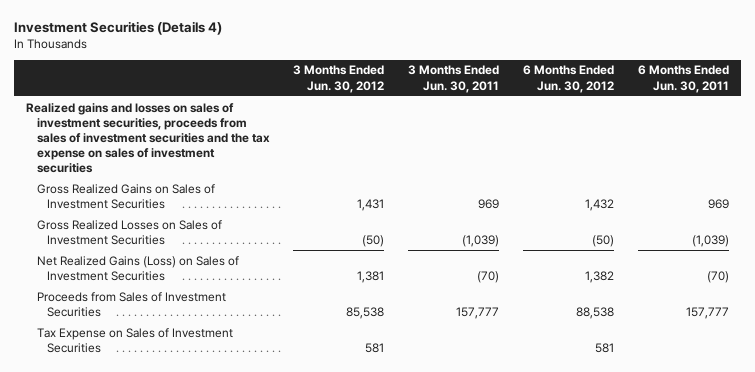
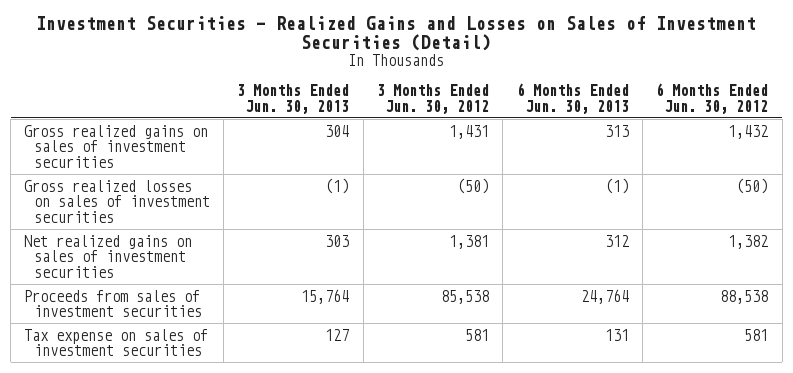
[13,21,222,36] Investment Securities (Details 4) -> [36,15,757,52] Investment Securities - Realized Gains and Losses on Sales of Investment Securities (Detail)
[408,65,500,93] 3 Months Ended Jun. 30, 2011 -> none
[637,65,729,93] 6 Months Ended Jun. 30, 2011 -> none
none -> [237,83,350,114] 3 Months Ended Jun. 30, 2013
none -> [516,82,629,114] 6 Months Ended Jun. 30, 2013
[25,102,270,174] Realized gains and losses on sales of investment securities, proceeds from sales of investment securities and the tax expense on sales of investment securities -> none
[36,183,215,209] Gross Realized Gains on Sales of Investment Securities -> [24,124,209,168] Gross realized gains on sales of investment securities
[36,219,222,245] Gross Realized Losses on Sales of Investment Securities -> [24,179,210,223] Gross realized losses on sales of investment securities
[36,255,239,281] Net Realized Gains (Loss) on Sales of Investment Securities -> [24,234,193,278] Net realized gains on sales of investment securities
[36,291,226,317] Proceeds from Sales of Investment Securities -> [24,289,202,318] Proceeds from sales of investment securities
[36,327,233,353] Tax Expense on Sales of Investment Securities -> [24,328,209,357] Tax expense on sales of investment securities

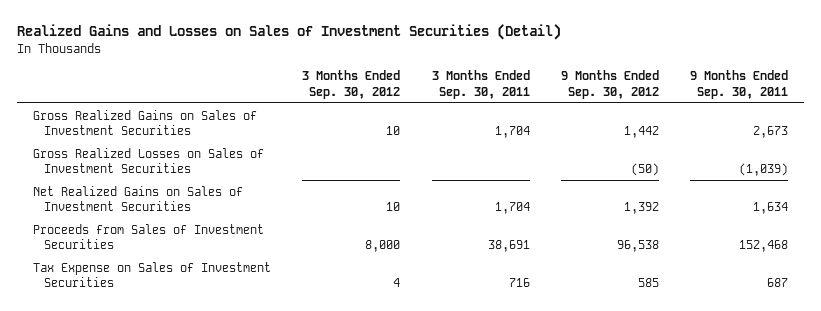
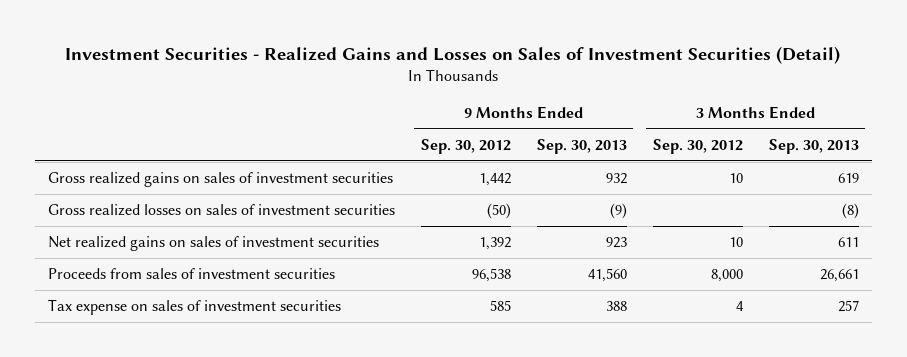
[16,24,561,41] Realized Gains and Losses on Sales of Investment Securities (Detail) -> [65,45,841,64] Investment Securities - Realized Gains and Losses on Sales of Investment Securities (Detail)
[431,70,530,99] 3 Months Ended Sep. 30, 2011 -> none
[690,70,789,99] 9 Months Ended Sep. 30, 2011 -> none
none -> [536,139,627,155] Sep. 30, 2013
none -> [768,139,859,155] Sep. 30, 2013
[32,109,257,136] Gross Realized Gains on Sales of Investment Securities -> [47,172,393,188] Gross realized gains on sales of investment securities
[32,147,264,174] Gross Realized Losses on Sales of Investment Securities -> [47,204,395,217] Gross realized losses on sales of investment securities
[32,185,243,212] Net Realized Gains on Sales of Investment Securities -> [47,236,379,252] Net realized gains on sales of investment securities
[32,223,264,250] Proceeds from Sales of Investment Securities -> [47,268,335,280] Proceeds from sales of investment securities
[32,261,271,288] Tax Expense on Sales of Investment Securities -> [47,299,341,316] Tax expense on sales of investment securities

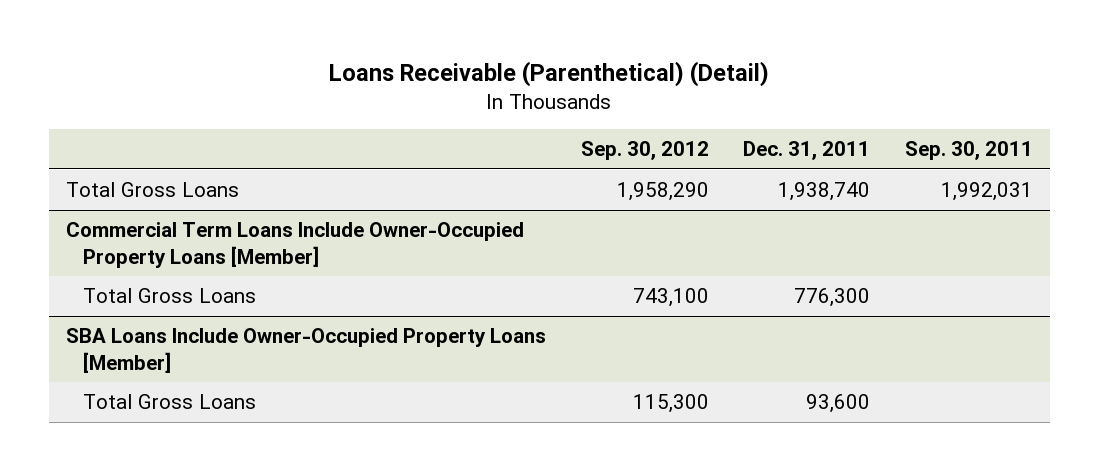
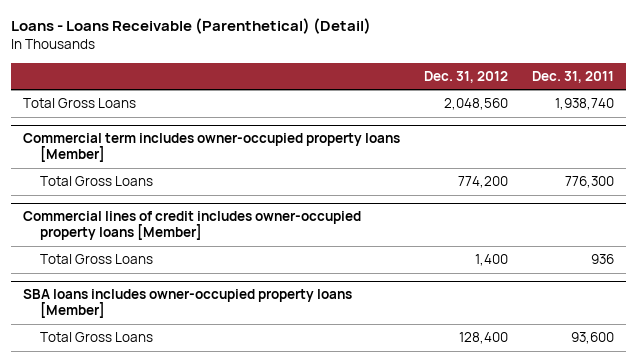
[329,60,770,87] Loans Receivable (Parenthetical) (Detail) -> [10,18,371,35] Loans - Loans Receivable (Parenthetical) (Detail)
[580,141,709,161] Sep. 30, 2012 -> none
[904,141,1033,161] Sep. 30, 2011 -> none
none -> [423,70,508,83] Dec. 31, 2012
[66,222,525,268] Commercial Term Loans Include Owner-Occupied Property Loans [Member] -> [22,133,400,163] Commercial term includes owner-occupied property loans [Member]
none -> [22,211,361,241] Commercial lines of credit includes owner-occupied property loans [Member]
none -> [39,254,153,265] Total Gross Loans
[66,328,547,373] SBA Loans Include Owner-Occupied Property Loans [Member] -> [22,289,352,319] SBA loans includes owner-occupied property loans [Member]

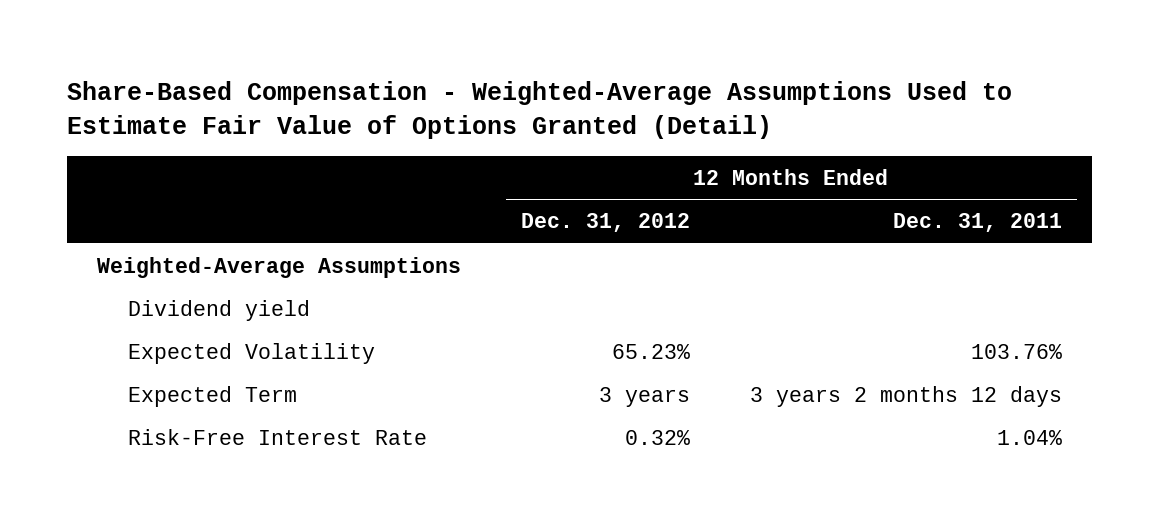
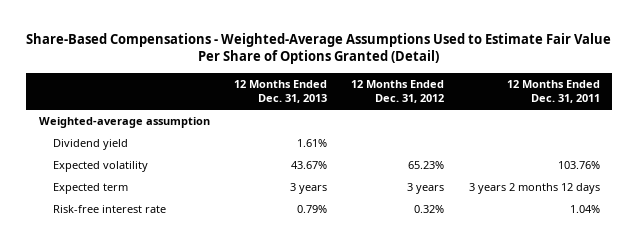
[66,81,1012,140] Share-Based Compensation - Weighted-Average Assumptions Used to Estimate Fair Value of Options Granted (Detail) -> [26,32,612,65] Share-Based Compensations - Weighted-Average Assumptions Used to Estimate Fair Value Per Share of Options Granted (Detail)
none -> [233,79,327,104] 12 Months Ended Dec. 31, 2013
[96,256,461,278] Weighted-Average Assumptions -> [38,117,210,129] Weighted-average assumption
[128,342,376,364] Expected Volatility -> [52,161,148,173] Expected volatility
[128,385,298,407] Expected Term -> [52,183,128,195] Expected term
[128,428,428,445] Risk-Free Interest Rate -> [52,205,166,214] Risk-free interest rate

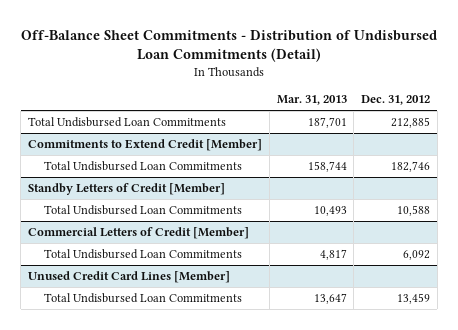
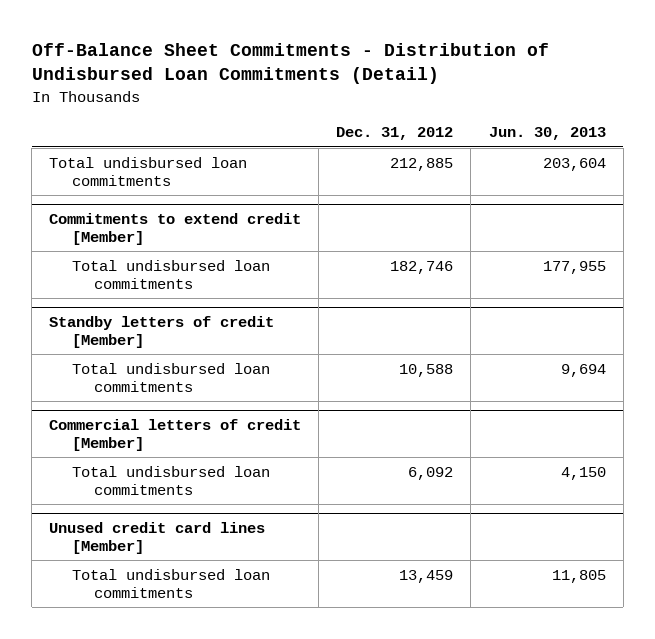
[276,95,347,106] Mar. 31, 2013 -> none
none -> [488,126,606,140] Jun. 30, 2013
[28,116,227,127] Total Undisbursed Loan Commitments -> [49,156,248,186] Total undisbursed loan commitments
[28,138,263,151] Commitments to Extend Credit [Member] -> [49,212,302,245] Commitments to extend credit [Member]
[44,160,243,171] Total Undisbursed Loan Commitments -> [71,259,270,289] Total undisbursed loan commitments
[28,182,226,195] Standby Letters of Credit [Member] -> [49,315,275,348] Standby letters of credit [Member]
[44,204,243,215] Total Undisbursed Loan Commitments -> [71,362,270,392] Total undisbursed loan commitments
[28,226,250,239] Commercial Letters of Credit [Member] -> [49,418,302,451] Commercial letters of credit [Member]
[44,248,243,259] Total Undisbursed Loan Commitments -> [71,465,270,495] Total undisbursed loan commitments
[28,270,231,283] Unused Credit Card Lines [Member] -> [49,521,266,554] Unused credit card lines [Member]
[44,292,243,303] Total Undisbursed Loan Commitments -> [71,568,270,598] Total undisbursed loan commitments

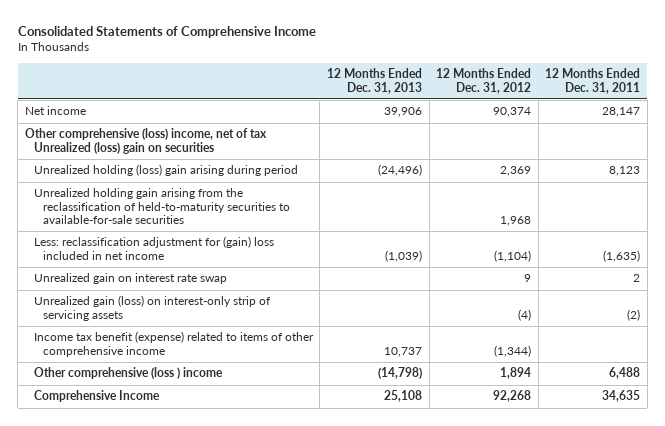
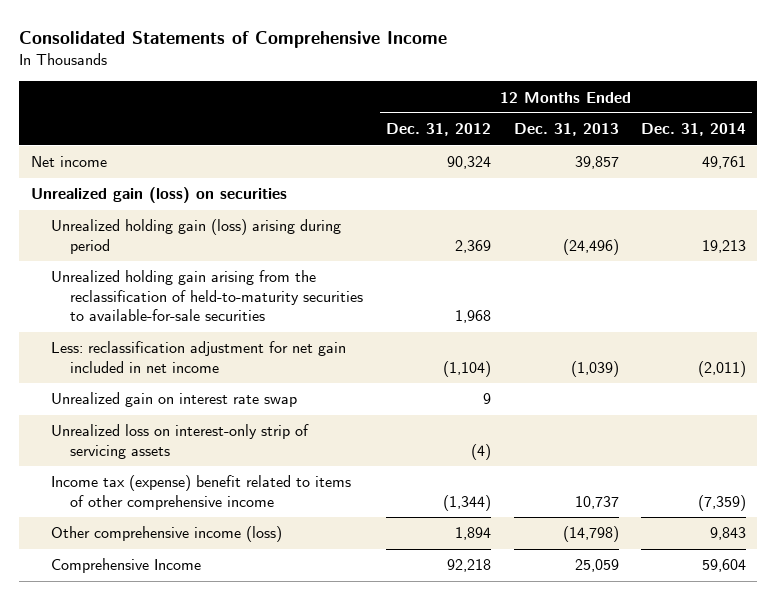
[545,68,641,94] 12 Months Ended Dec. 31, 2011 -> none
none -> [641,123,747,137] Dec. 31, 2014
[25,128,268,154] Other comprehensive (loss) income, net of tax Unrealized (loss) gain on securities -> none
[384,107,423,118] 39,906 -> [574,156,619,170] 39,857
[493,107,532,118] 90,374 -> [446,156,491,170] 90,324
none -> [30,187,287,204] Unrealized gain (loss) on securities
[33,164,298,177] Unrealized holding (loss) gain arising during period -> [50,219,341,254] Unrealized holding gain (loss) arising during period
[33,236,274,260] Less: reclassification adjustment for (gain) loss included in net income -> [50,341,346,373] Less: reclassification adjustment for net gain included in net income
[33,295,271,321] Unrealized gain (loss) on interest-only strip of servicing assets -> [50,424,309,459] Unrealized loss on interest-only strip of servicing assets
[33,331,314,357] Income tax benefit (expense) related to items of other comprehensive income -> [50,475,351,510] Income tax (expense) benefit related to items of other comprehensive income
[33,367,223,380] Other comprehensive (loss ) income -> [50,526,282,543] Other comprehensive income (loss)
[384,390,423,403] 25,108 -> [574,559,619,573] 25,059
[493,390,532,403] 92,268 -> [446,559,491,573] 92,218

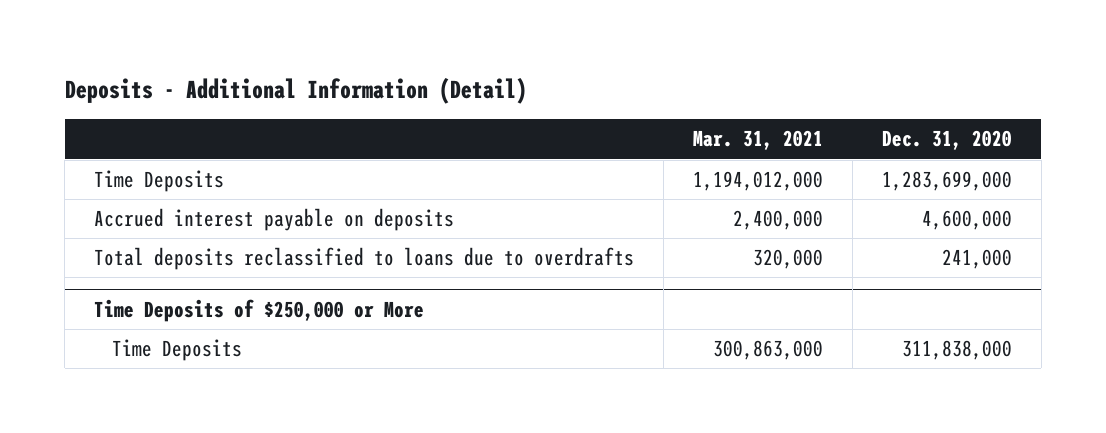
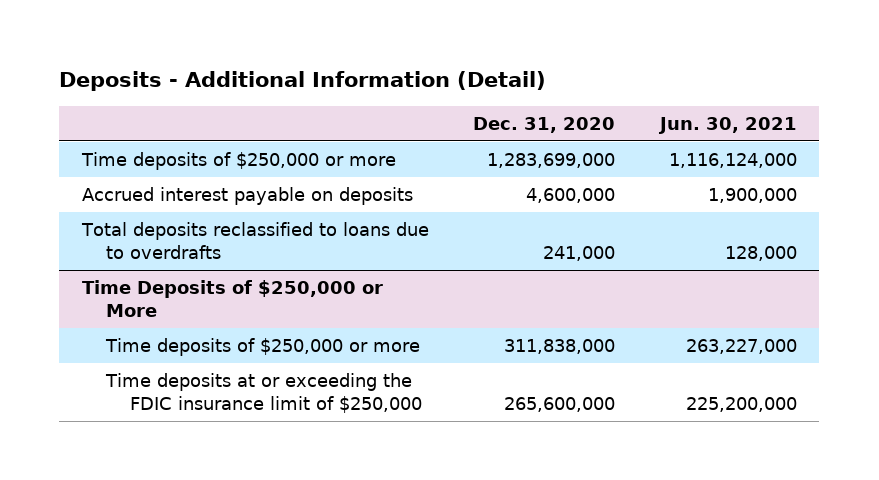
[693,130,824,151] Mar. 31, 2021 -> none
none -> [658,116,798,134] Jun. 30, 2021
[94,170,225,193] Time Deposits -> [80,152,396,171] Time deposits of $250,000 or more
[112,339,243,362] Time Deposits -> [104,338,420,357] Time deposits of $250,000 or more
none -> [104,373,423,413] Time deposits at or exceeding the FDIC insurance limit of $250,000

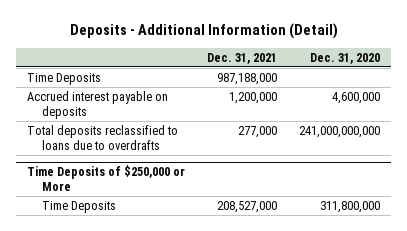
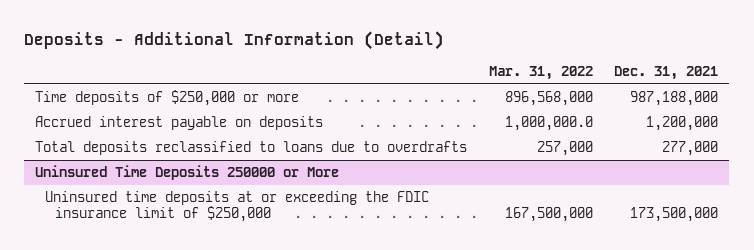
[310,52,381,64] Dec. 31, 2020 -> none
none -> [488,66,593,81] Mar. 31, 2022
[27,72,102,85] Time Deposits -> [35,90,300,107] Time deposits of $250,000 or more
[27,165,186,192] Time Deposits of $250,000 or More -> none
[41,200,116,213] Time Deposits -> none
none -> [35,165,340,181] Uninsured Time Deposits 250000 or More
none -> [45,191,430,223] Uninsured time deposits at or exceeding the FDIC insurance limit of $250,000

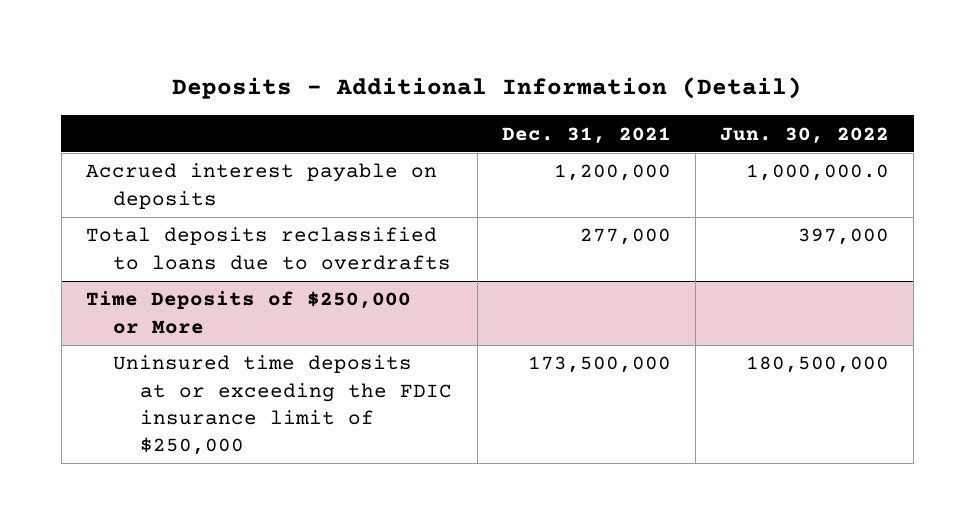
[488,66,593,81] Mar. 31, 2022 -> none
none -> [719,126,889,144] Jun. 30, 2022
[35,90,300,107] Time deposits of $250,000 or more -> none
[35,165,340,181] Uninsured Time Deposits 250000 or More -> [85,291,411,334] Time Deposits of $250,000 or More

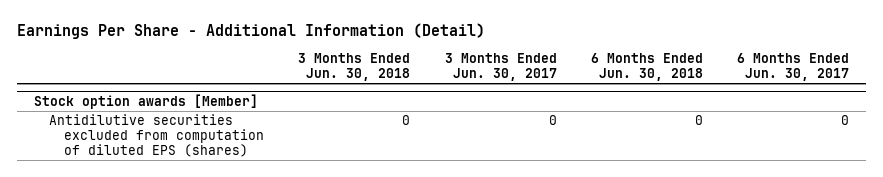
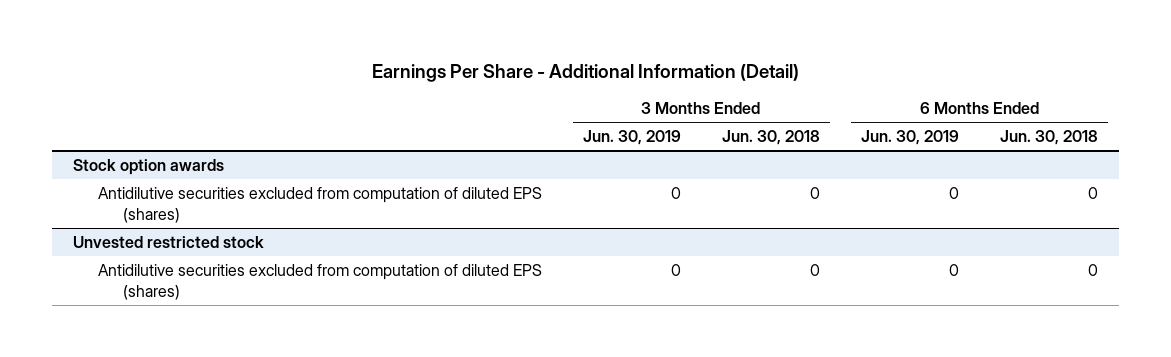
[444,53,557,82] 3 Months Ended Jun. 30, 2017 -> none
[737,53,850,82] 6 Months Ended Jun. 30, 2017 -> none
none -> [582,130,681,146] Jun. 30, 2019
none -> [861,130,960,146] Jun. 30, 2019
[34,93,259,109] Stock option awards [Member] -> [73,158,225,175] Stock option awards
none -> [73,235,265,248] Unvested restricted stock
none -> [97,263,542,300] Antidilutive securities excluded from computation of diluted EPS (shares)

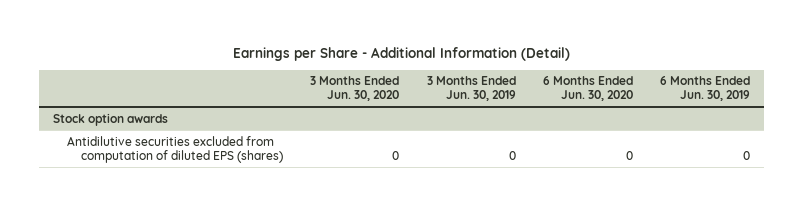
[371,63,799,82] Earnings Per Share - Additional Information (Detail) -> [232,46,570,61] Earnings per Share - Additional Information (Detail)
[722,130,821,146] Jun. 30, 2018 -> none
[1000,130,1099,146] Jun. 30, 2018 -> none
none -> [310,76,400,102] 3 Months Ended Jun. 30, 2020
none -> [542,76,633,102] 6 Months Ended Jun. 30, 2020
[73,235,265,248] Unvested restricted stock -> none
[97,263,542,300] Antidilutive securities excluded from computation of diluted EPS (shares) -> none

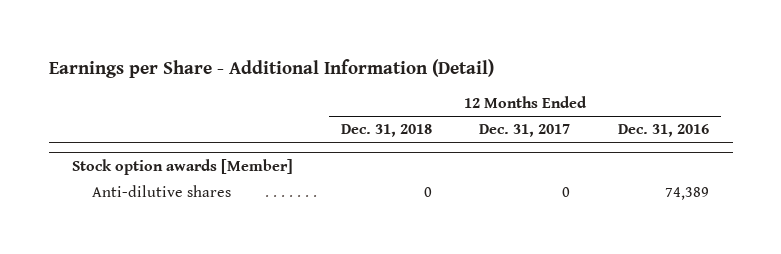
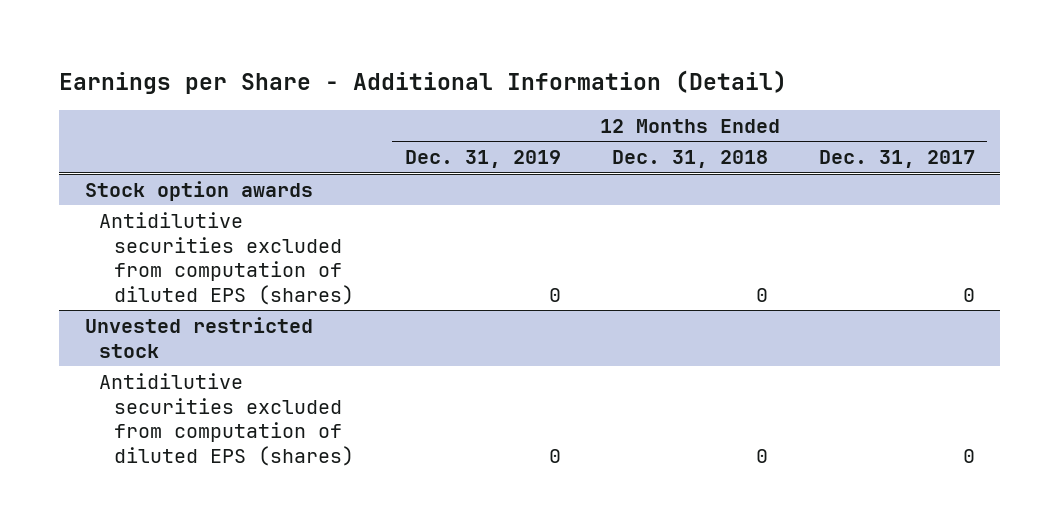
[617,124,709,138] Dec. 31, 2016 -> none
none -> [404,150,561,169] Dec. 31, 2019
[72,158,294,175] Stock option awards [Member] -> [84,180,313,201] Stock option awards
[91,185,231,198] Anti-dilutive shares -> [99,211,354,306] Antidilutive securities excluded from computation of diluted EPS (shares)
none -> [84,316,313,358] Unvested restricted stock
none -> [99,372,354,467] Antidilutive securities excluded from computation of diluted EPS (shares)

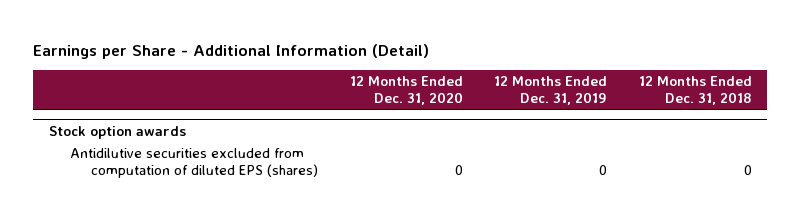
[818,150,975,169] Dec. 31, 2017 -> none
none -> [349,76,463,106] 12 Months Ended Dec. 31, 2020
[84,316,313,358] Unvested restricted stock -> none
[99,372,354,467] Antidilutive securities excluded from computation of diluted EPS (shares) -> none

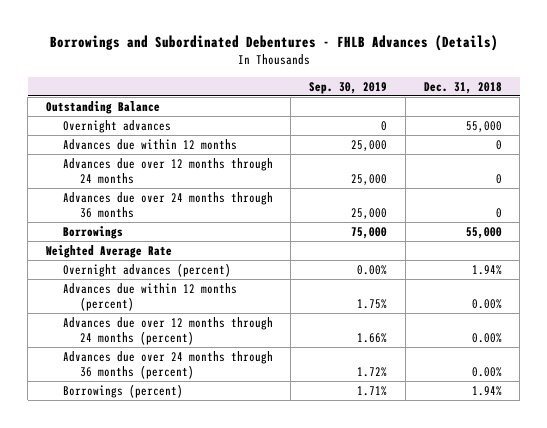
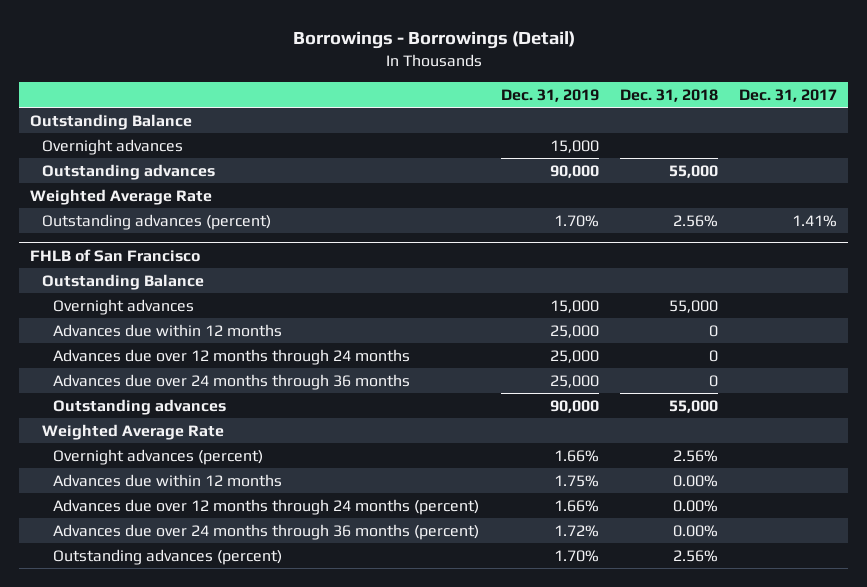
[49,35,498,52] Borrowings and Subordinated Debentures - FHLB Advances (Details) -> [292,31,575,50] Borrowings - Borrowings (Detail)
[309,81,388,94] Sep. 30, 2019 -> none
none -> [500,88,599,102] Dec. 31, 2019
none -> [739,88,838,102] Dec. 31, 2017
none -> [41,138,183,155] Overnight advances
none -> [41,163,215,180] Outstanding advances
none -> [29,188,212,205] Weighted Average Rate
none -> [41,213,271,230] Outstanding advances (percent)
none -> [29,248,200,262] FHLB of San Francisco
none -> [41,273,204,290] Outstanding Balance
[62,225,123,239] Borrowings -> [53,398,227,415] Outstanding advances
[471,264,502,275] 1.94% -> [673,449,719,462] 2.56%
[62,282,237,312] Advances due within 12 months (percent) -> [53,473,283,487] Advances due within 12 months
[62,383,183,398] Borrowings (percent) -> [53,548,283,565] Outstanding advances (percent)
[471,385,502,396] 1.94% -> [673,549,719,562] 2.56%

